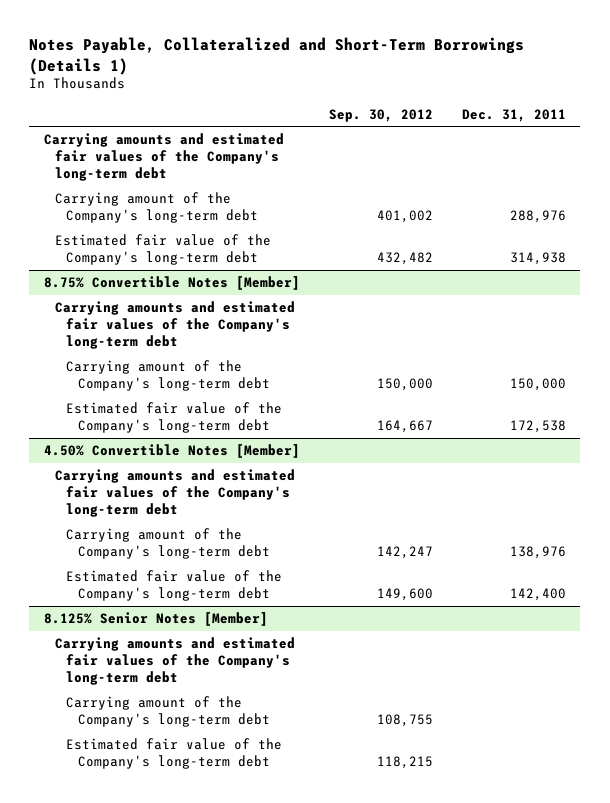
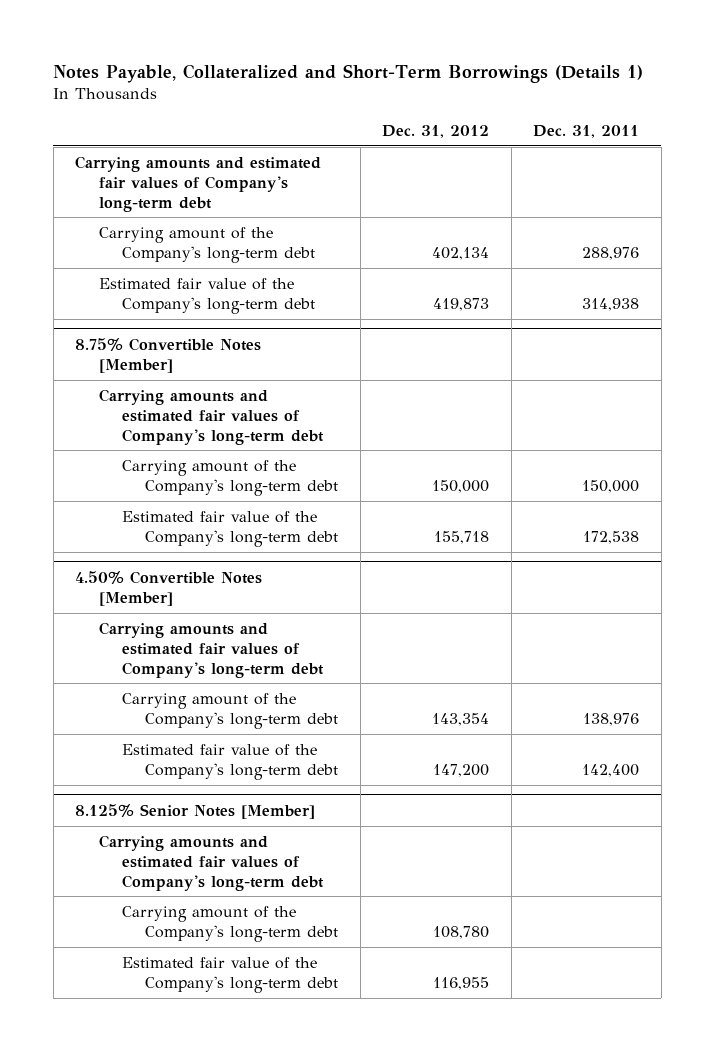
[328,108,433,122] Sep. 30, 2012 -> none
none -> [382,124,490,138] Dec. 31, 2012
[43,132,284,182] Carrying amounts and estimated fair values of the Company's long-term debt -> [75,155,322,212] Carrying amounts and estimated fair values of Company's long-term debt
[55,300,296,350] Carrying amounts and estimated fair values of the Company's long-term debt -> [98,388,325,445] Carrying amounts and estimated fair values of Company's long-term debt
[55,468,296,518] Carrying amounts and estimated fair values of the Company's long-term debt -> [98,621,325,678] Carrying amounts and estimated fair values of Company's long-term debt
[55,636,296,686] Carrying amounts and estimated fair values of the Company's long-term debt -> [98,834,325,891] Carrying amounts and estimated fair values of Company's long-term debt

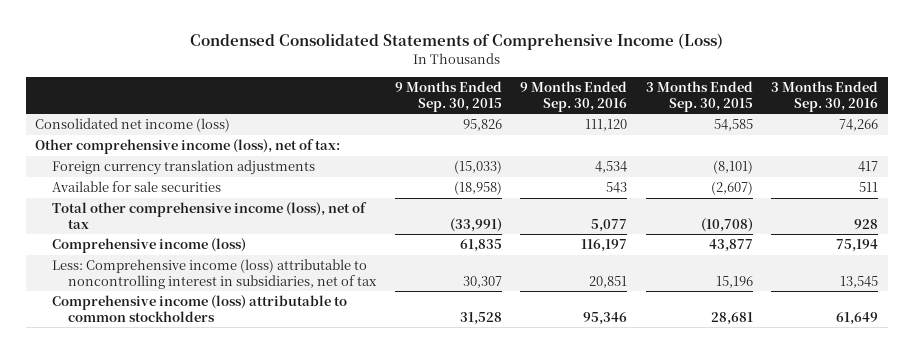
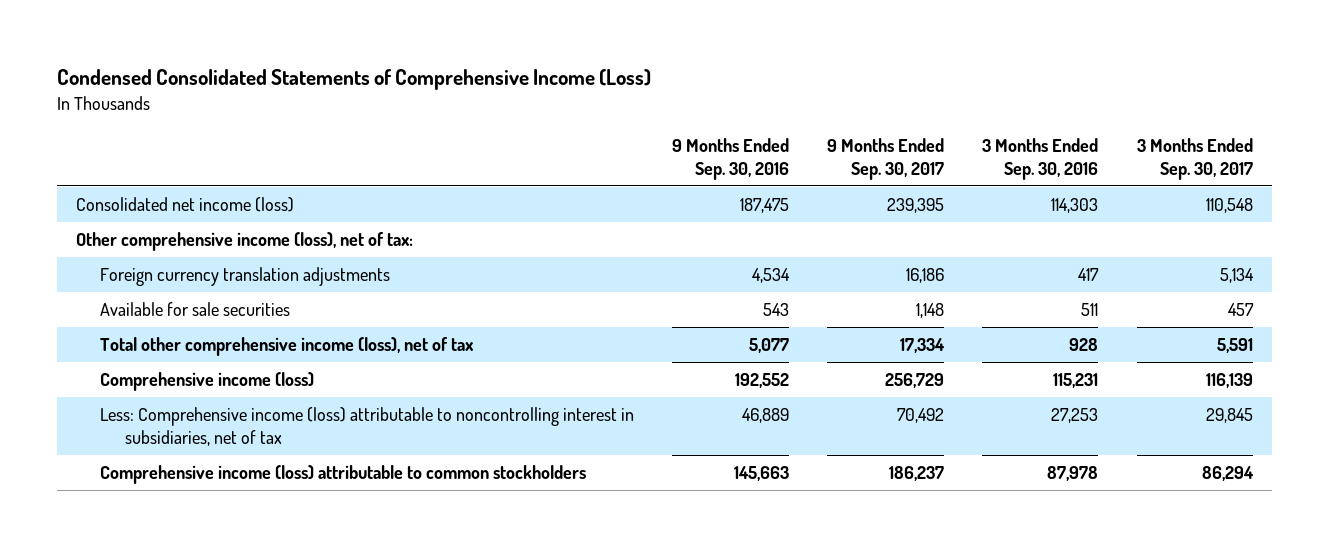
[394,81,502,112] 9 Months Ended Sep. 30, 2015 -> none
[645,81,753,112] 3 Months Ended Sep. 30, 2015 -> none
none -> [827,138,945,180] 9 Months Ended Sep. 30, 2017
none -> [1136,138,1253,180] 3 Months Ended Sep. 30, 2017
[585,119,628,132] 111,120 -> [740,198,790,214] 187,475
[839,119,879,132] 74,266 -> [1051,198,1099,214] 114,303
[581,239,628,253] 116,197 -> [735,373,790,389] 192,552
[836,239,879,253] 75,194 -> [1053,373,1099,389] 115,231
[589,275,628,288] 20,851 -> [742,408,790,424] 46,889
[840,275,879,288] 13,545 -> [1051,408,1099,424] 27,253
[583,311,628,325] 95,346 -> [734,466,790,482] 145,663
[836,311,879,325] 61,649 -> [1047,466,1099,482] 87,978

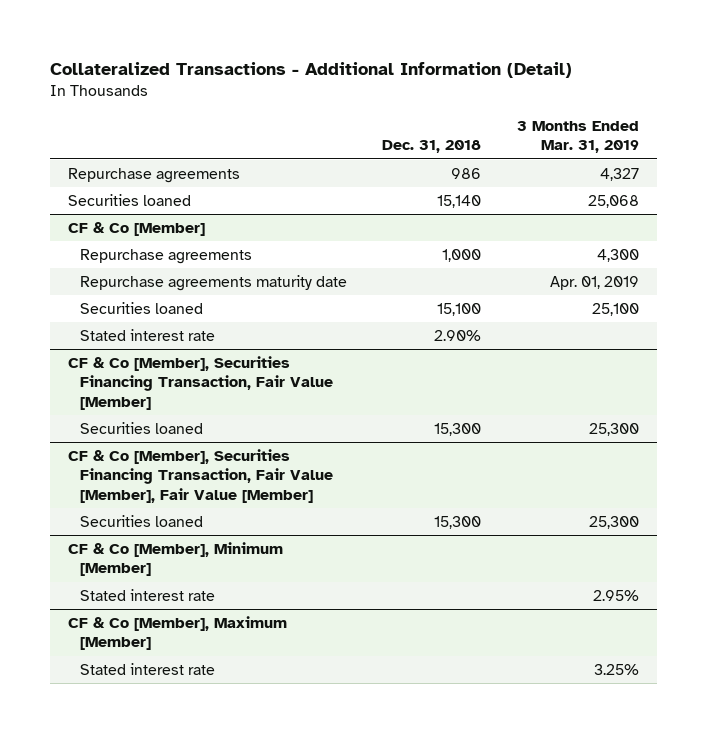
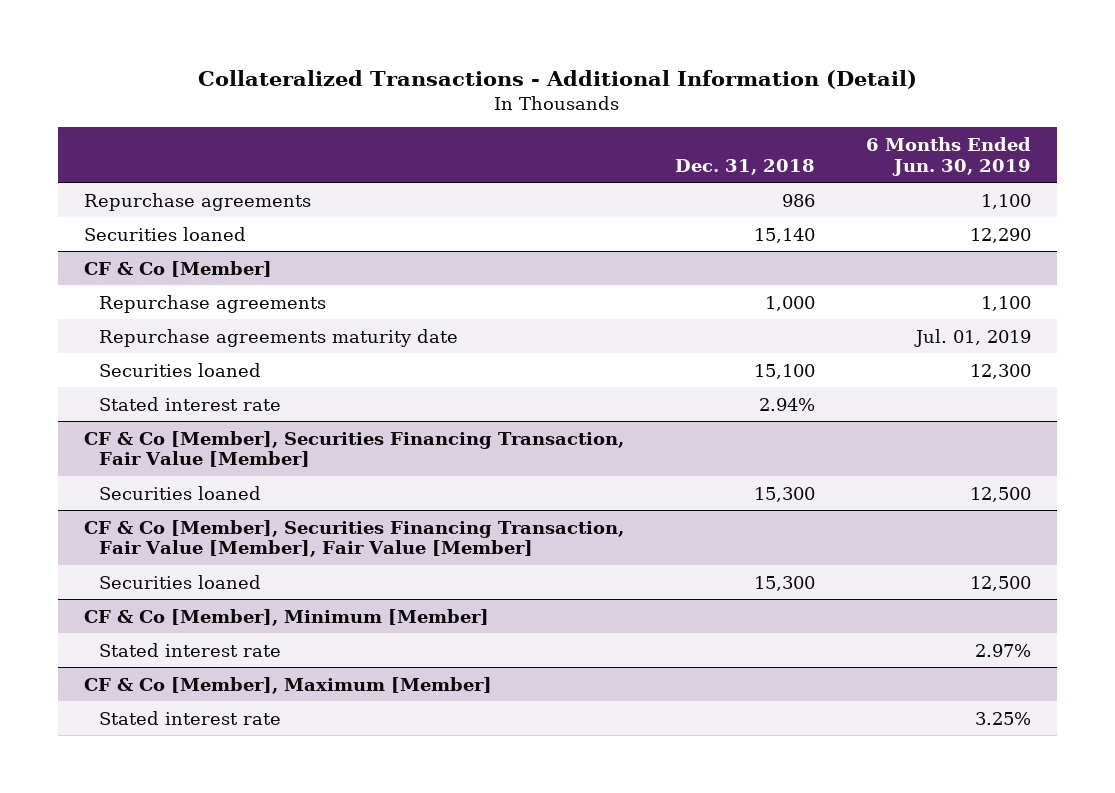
[517,120,640,154] 3 Months Ended Mar. 31, 2019 -> none
none -> [865,137,1031,176] 6 Months Ended Jun. 30, 2019
[434,330,482,342] 2.90% -> [758,397,815,411] 2.94%

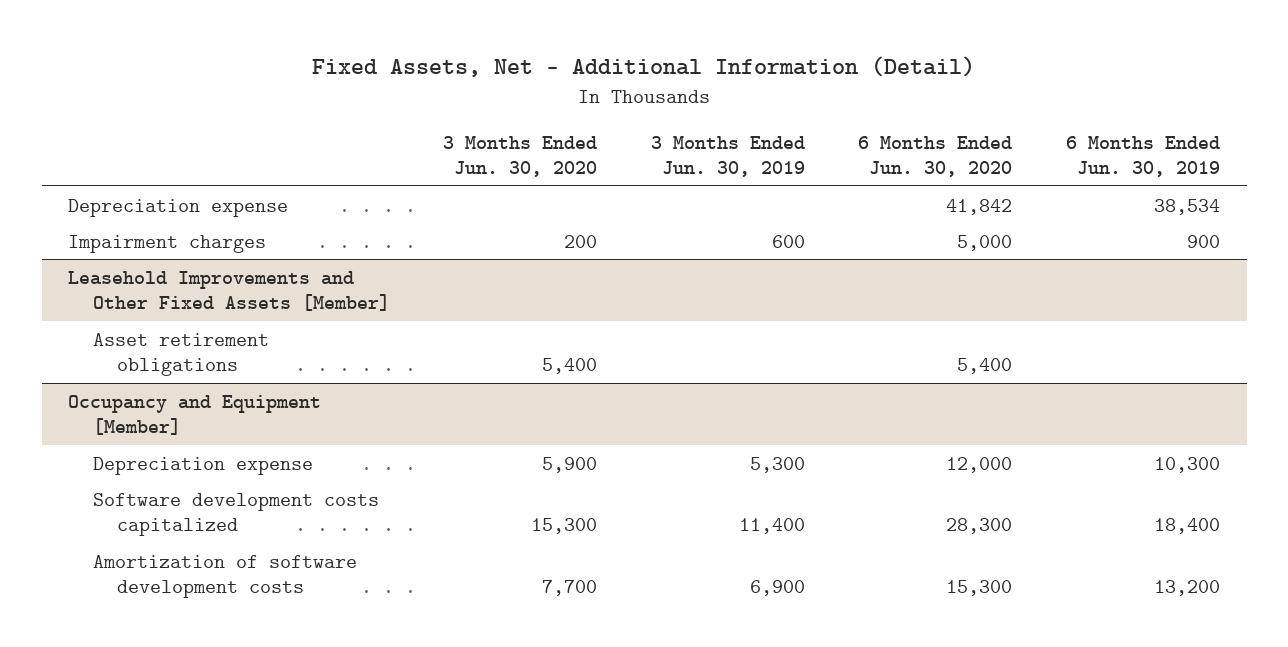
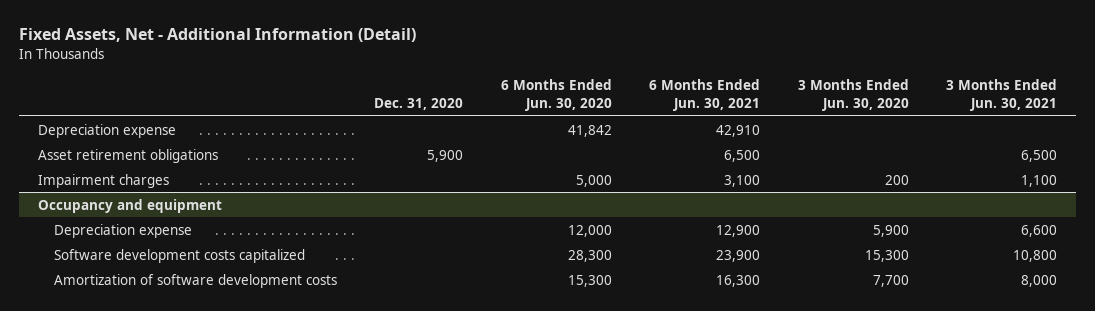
[650,135,805,178] 3 Months Ended Jun. 30, 2019 -> none
[1065,135,1220,178] 6 Months Ended Jun. 30, 2019 -> none
none -> [374,98,464,111] Dec. 31, 2020
none -> [649,79,761,112] 6 Months Ended Jun. 30, 2021
none -> [946,79,1058,112] 3 Months Ended Jun. 30, 2021
none -> [37,148,218,163] Asset retirement obligations
[68,270,390,312] Leasehold Improvements and Other Fixed Assets [Member] -> none
[92,332,269,377] Asset retirement obligations -> none
[68,394,322,436] Occupancy and Equipment [Member] -> [37,198,222,213] Occupancy and equipment

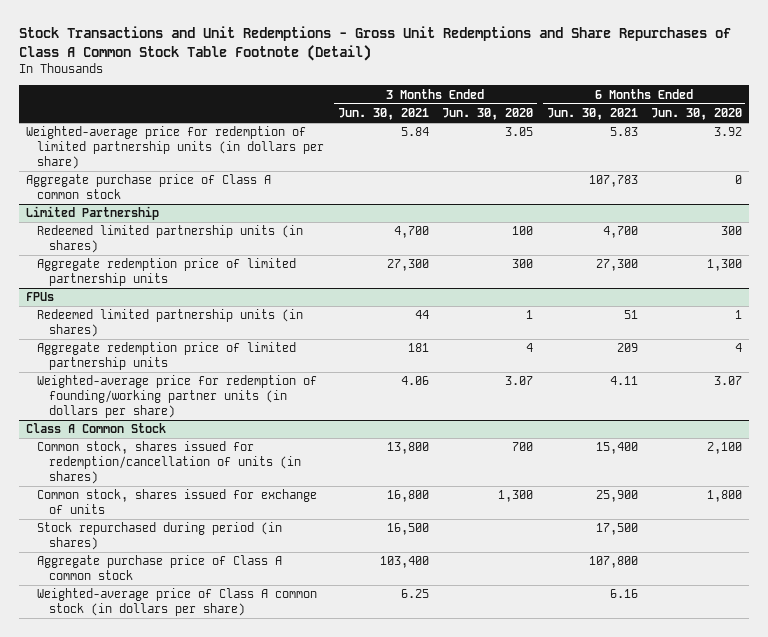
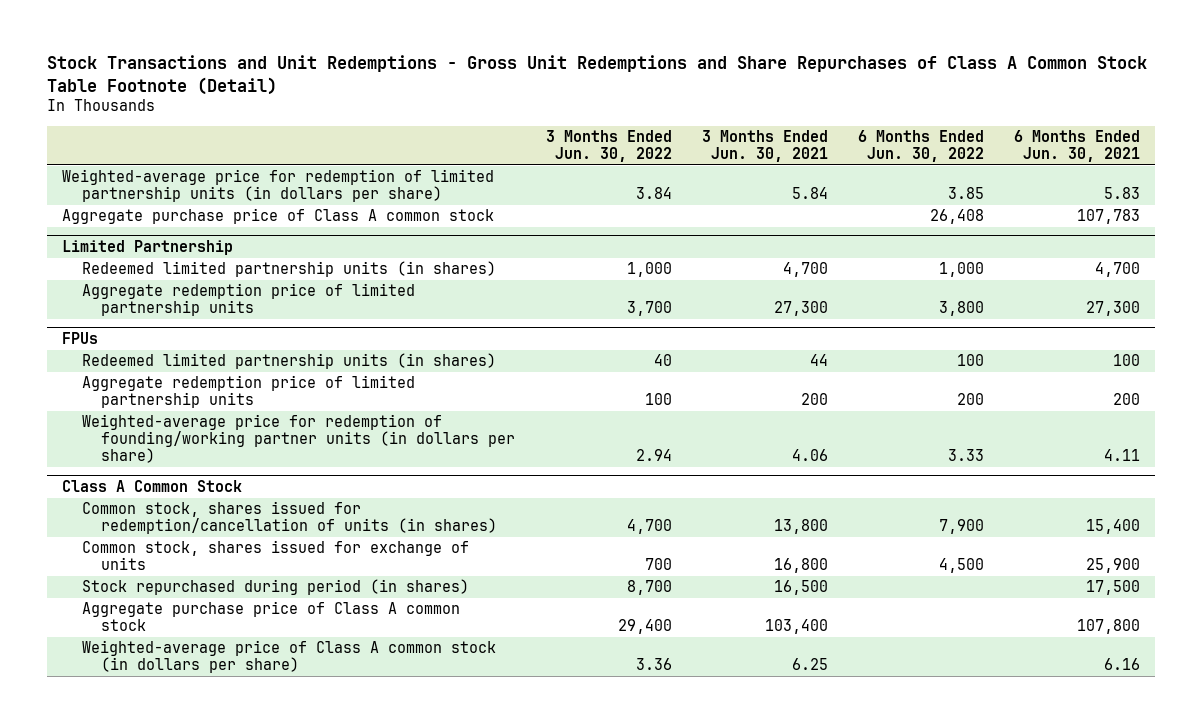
[442,108,534,121] Jun. 30, 2020 -> none
[651,108,743,121] Jun. 30, 2020 -> none
none -> [545,130,672,163] 3 Months Ended Jun. 30, 2022
none -> [858,130,985,163] 6 Months Ended Jun. 30, 2022
[623,310,638,320] 51 -> [1113,354,1141,367] 100
[407,343,429,353] 181 -> [800,393,828,406] 200
[616,343,638,353] 209 -> [1113,393,1141,406] 200

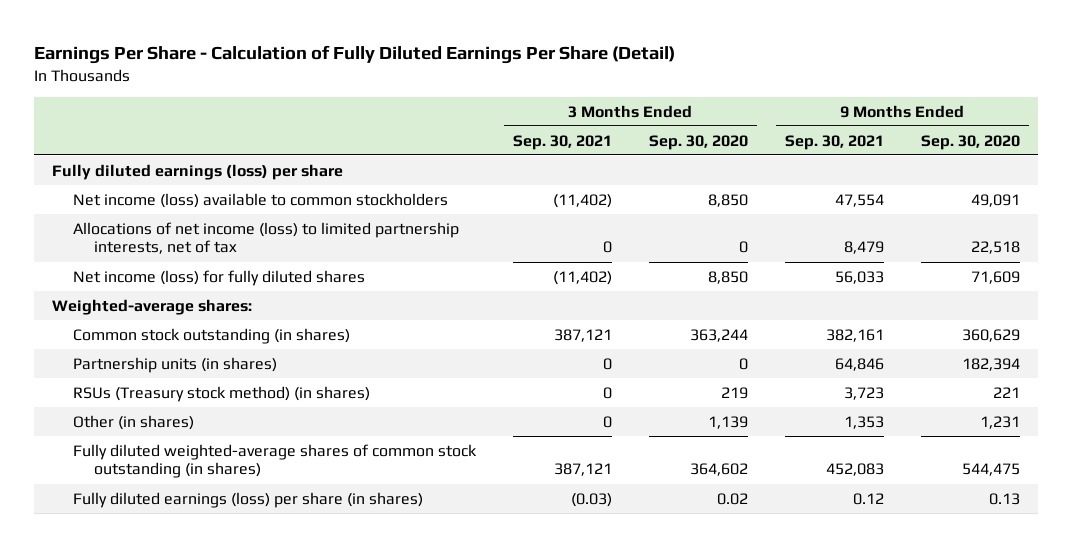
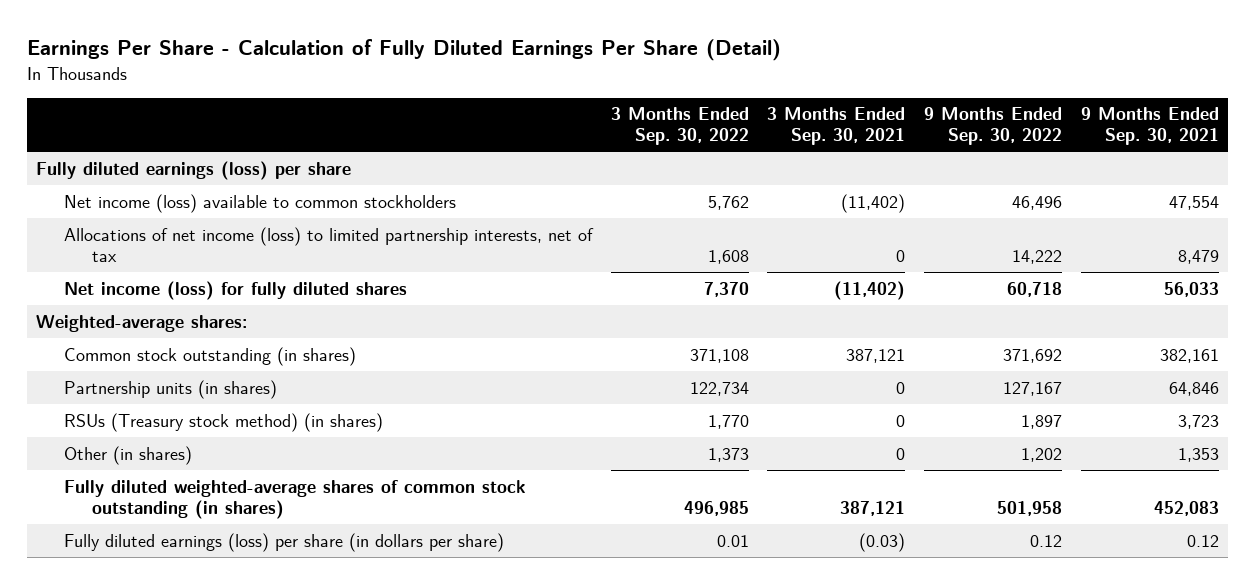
[648,134,748,150] Sep. 30, 2020 -> none
[920,134,1020,150] Sep. 30, 2020 -> none
none -> [610,107,749,146] 3 Months Ended Sep. 30, 2022
none -> [924,107,1063,146] 9 Months Ended Sep. 30, 2022
[72,491,423,508] Fully diluted earnings (loss) per share (in shares) -> [64,532,505,552] Fully diluted earnings (loss) per share (in dollars per share)

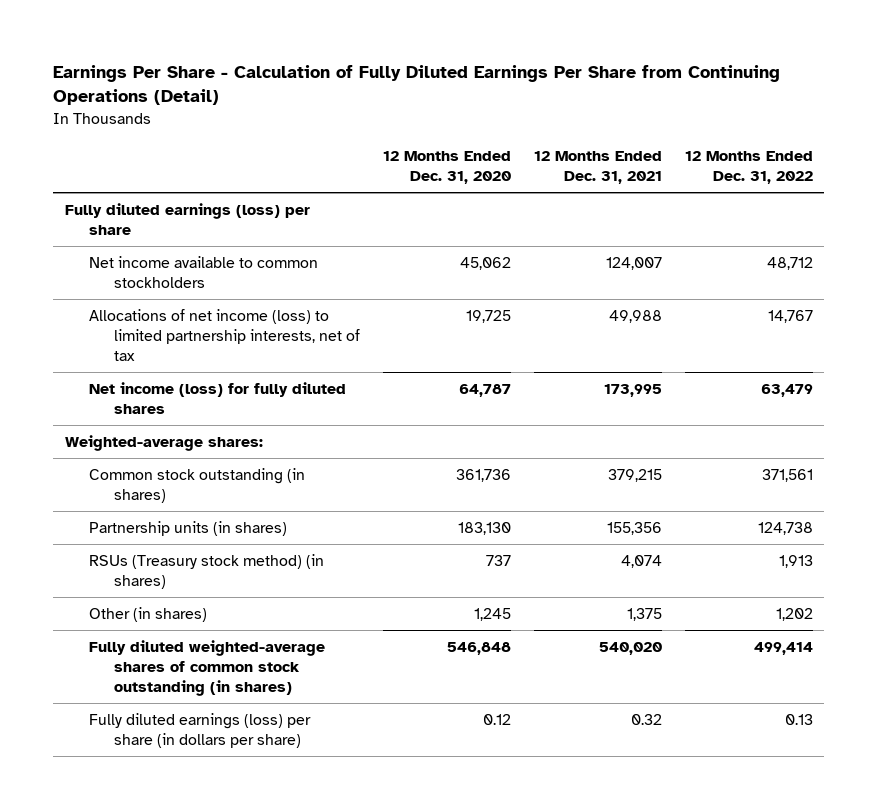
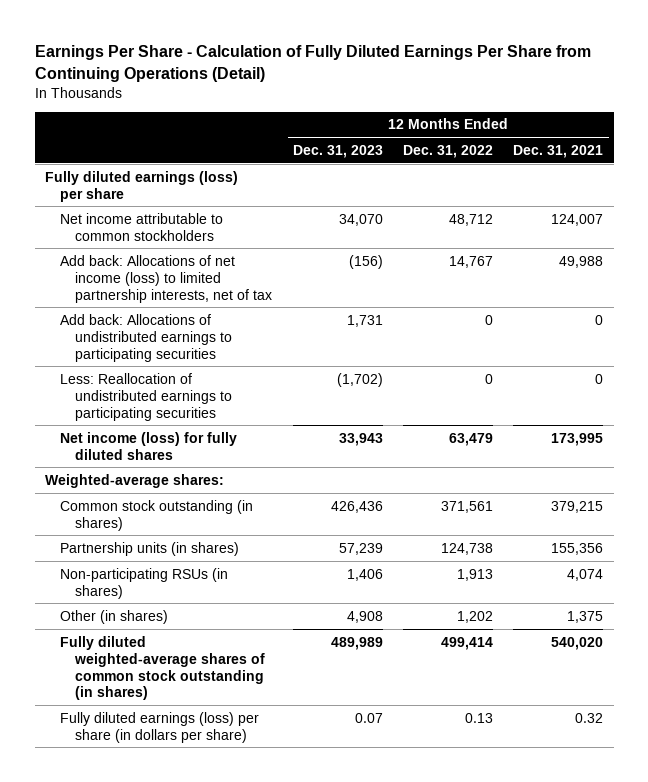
[382,151,511,185] 12 Months Ended Dec. 31, 2020 -> none
none -> [292,144,383,158] Dec. 31, 2023
[89,255,319,289] Net income available to common stockholders -> [60,212,224,241] Net income attributable to common stockholders
[89,308,360,362] Allocations of net income (loss) to limited partnership interests, net of tax -> [60,254,273,303] Add back: Allocations of net income (loss) to limited partnership interests, net of tax
none -> [60,313,233,362] Add back: Allocations of undistributed earnings to participating securities
none -> [60,372,233,421] Less: Reallocation of undistributed earnings to participating securities
[89,553,325,590] RSUs (Treasury stock method) (in shares) -> [60,567,229,599] Non-participating RSUs (in shares)

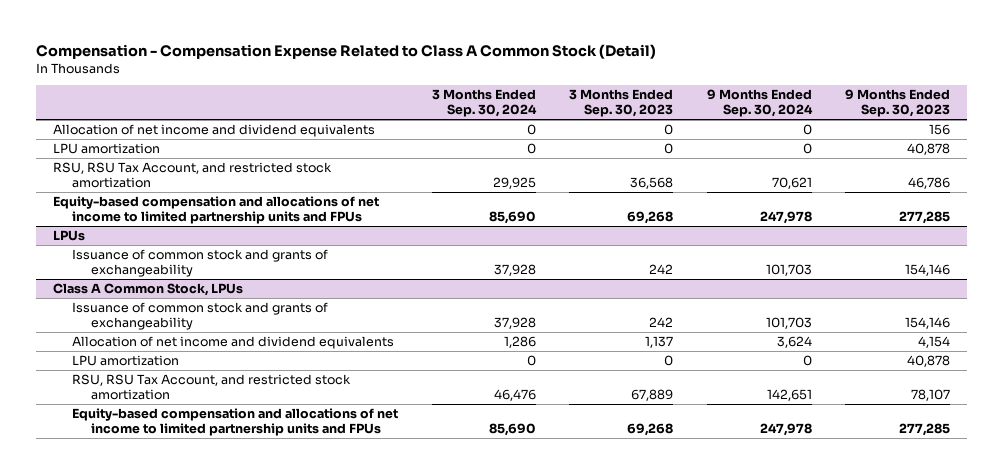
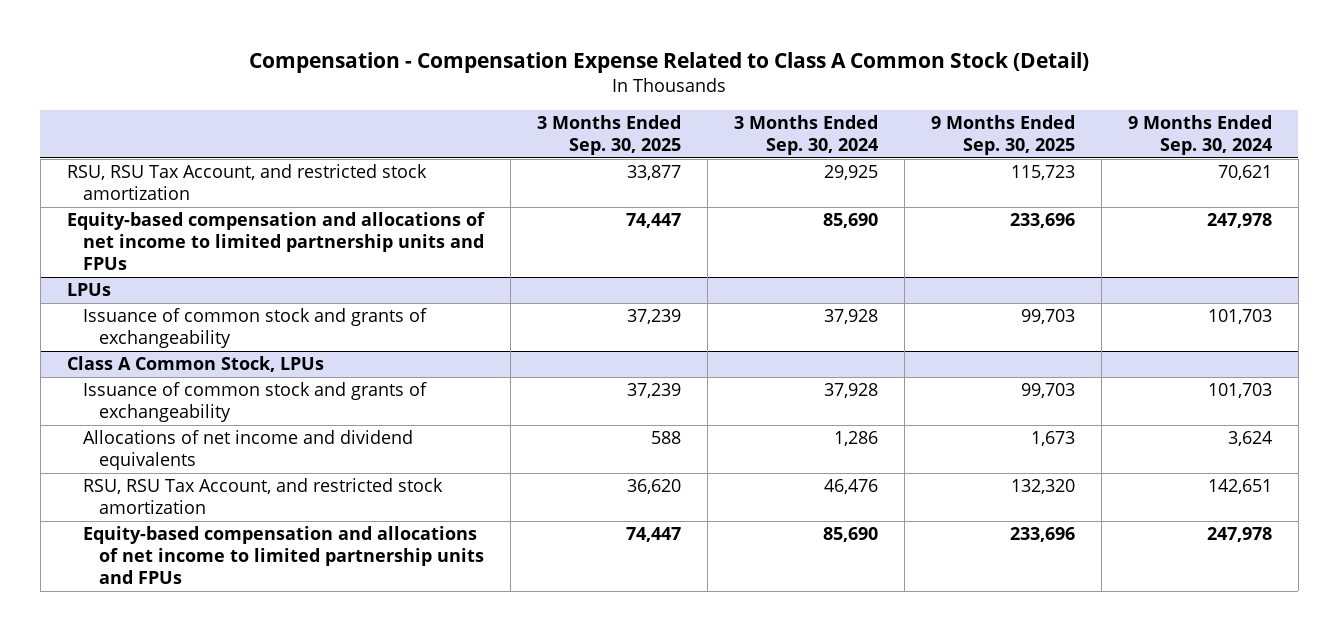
[569,89,674,118] 3 Months Ended Sep. 30, 2023 -> none
[845,89,951,118] 9 Months Ended Sep. 30, 2023 -> none
none -> [536,115,681,155] 3 Months Ended Sep. 30, 2025
none -> [930,115,1075,155] 9 Months Ended Sep. 30, 2025
[53,123,376,137] Allocation of net income and dividend equivalents -> none
[53,142,161,154] LPU amortization -> none
[72,354,180,366] LPU amortization -> none
[72,335,395,349] Allocation of net income and dividend equivalents -> [82,430,413,471] Allocations of net income and dividend equivalents

